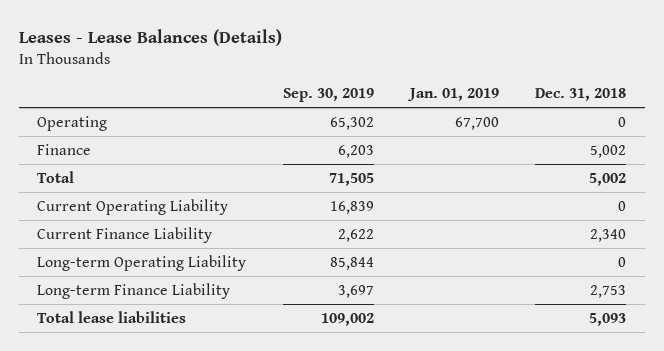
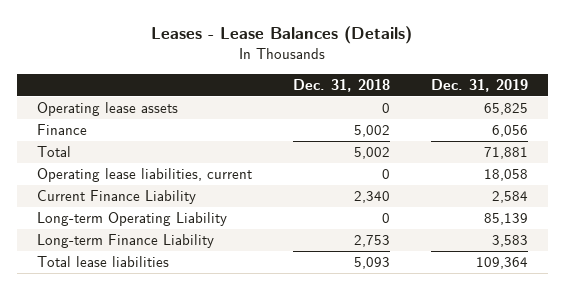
[282,88,374,103] Sep. 30, 2019 -> none
[406,88,499,102] Jan. 01, 2019 -> none
none -> [430,78,528,92] Dec. 31, 2019
[37,115,108,131] Operating -> [37,102,179,117] Operating lease assets
[37,198,229,215] Current Operating Liability -> [37,168,253,183] Operating lease liabilities, current

